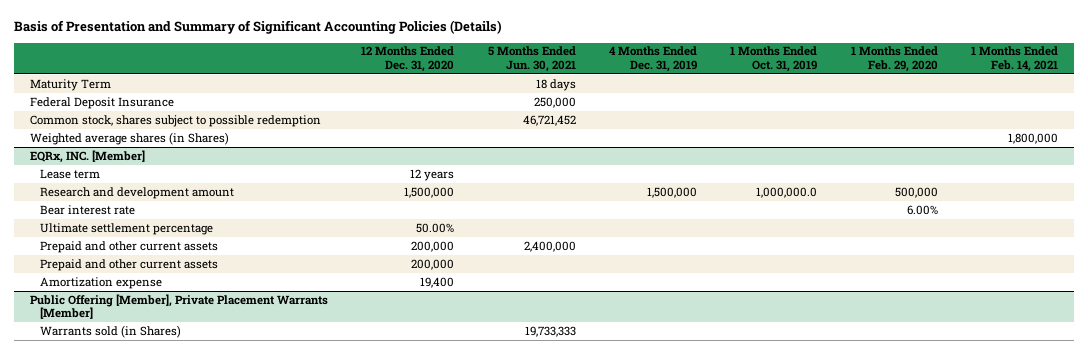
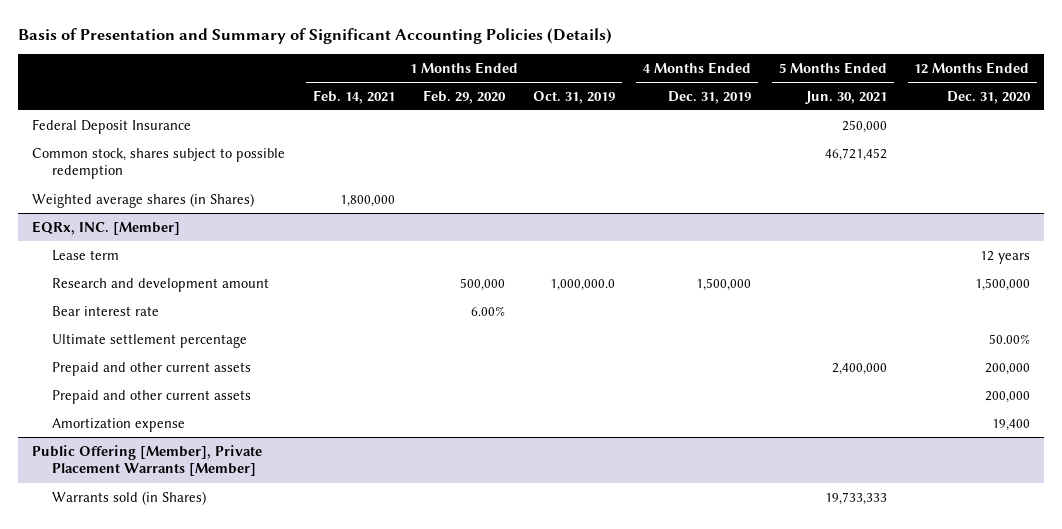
[30,78,112,91] Maturity Term -> none

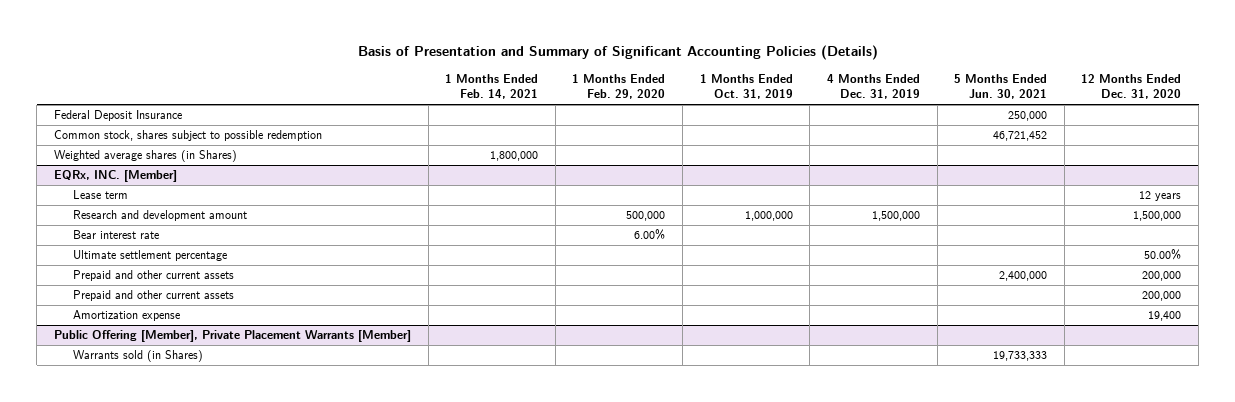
[549,278,615,291] 1,000,000.0 -> [744,211,793,222] 1,000,000

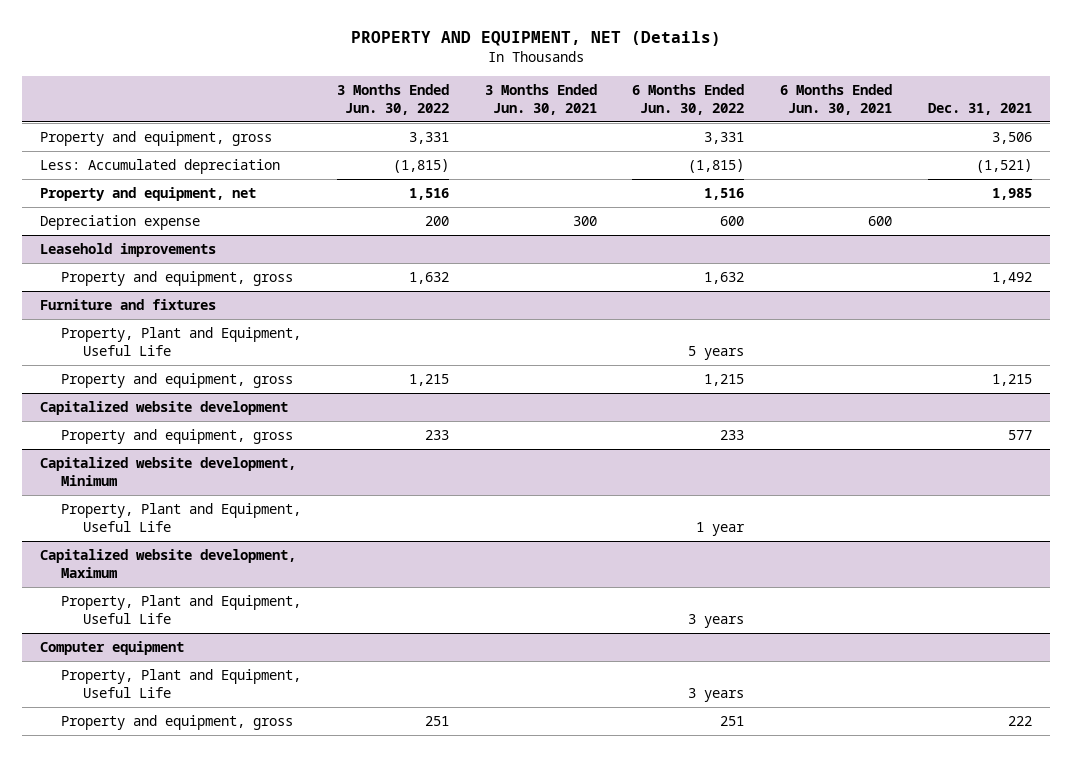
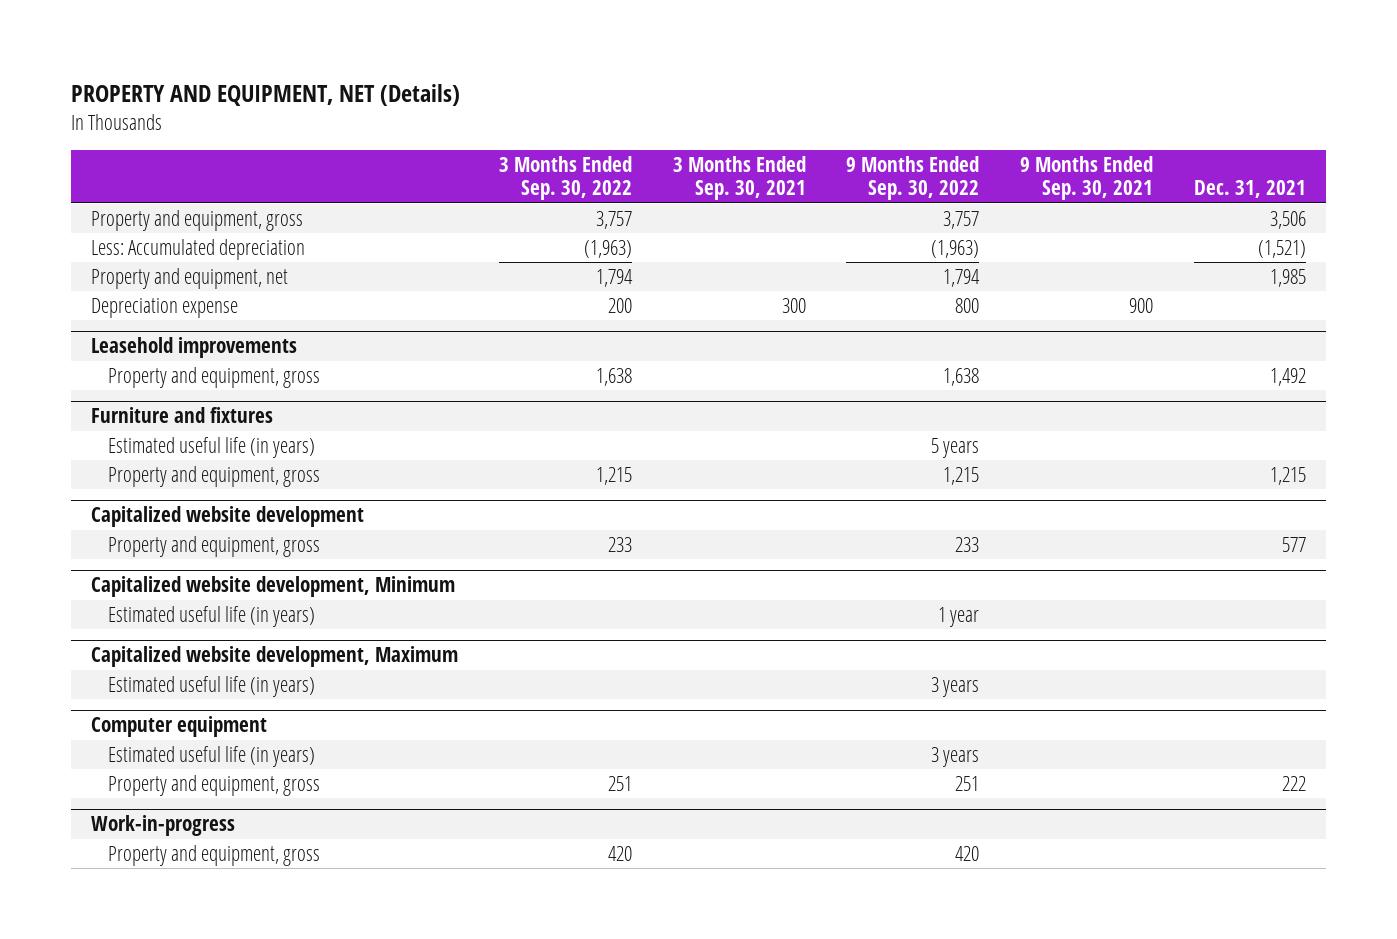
[337,84,450,116] 3 Months Ended Jun. 30, 2022 -> none
[484,84,597,116] 3 Months Ended Jun. 30, 2021 -> none
[632,84,745,116] 6 Months Ended Jun. 30, 2022 -> none
[780,84,893,116] 6 Months Ended Jun. 30, 2021 -> none
none -> [498,155,632,201] 3 Months Ended Sep. 30, 2022
none -> [672,155,806,201] 3 Months Ended Sep. 30, 2021
none -> [846,155,980,201] 9 Months Ended Sep. 30, 2022
none -> [1020,155,1154,201] 9 Months Ended Sep. 30, 2021
[61,327,302,356] Property, Plant and Equipment, Useful Life -> [108,436,316,458] Estimated useful life (in years)
[61,503,302,532] Property, Plant and Equipment, Useful Life -> [108,605,316,627] Estimated useful life (in years)
[61,595,302,624] Property, Plant and Equipment, Useful Life -> [108,675,316,697] Estimated useful life (in years)
[61,669,302,698] Property, Plant and Equipment, Useful Life -> [108,745,316,767] Estimated useful life (in years)
none -> [91,815,236,837] Work-in-progress
none -> [108,844,321,866] Property and equipment, gross

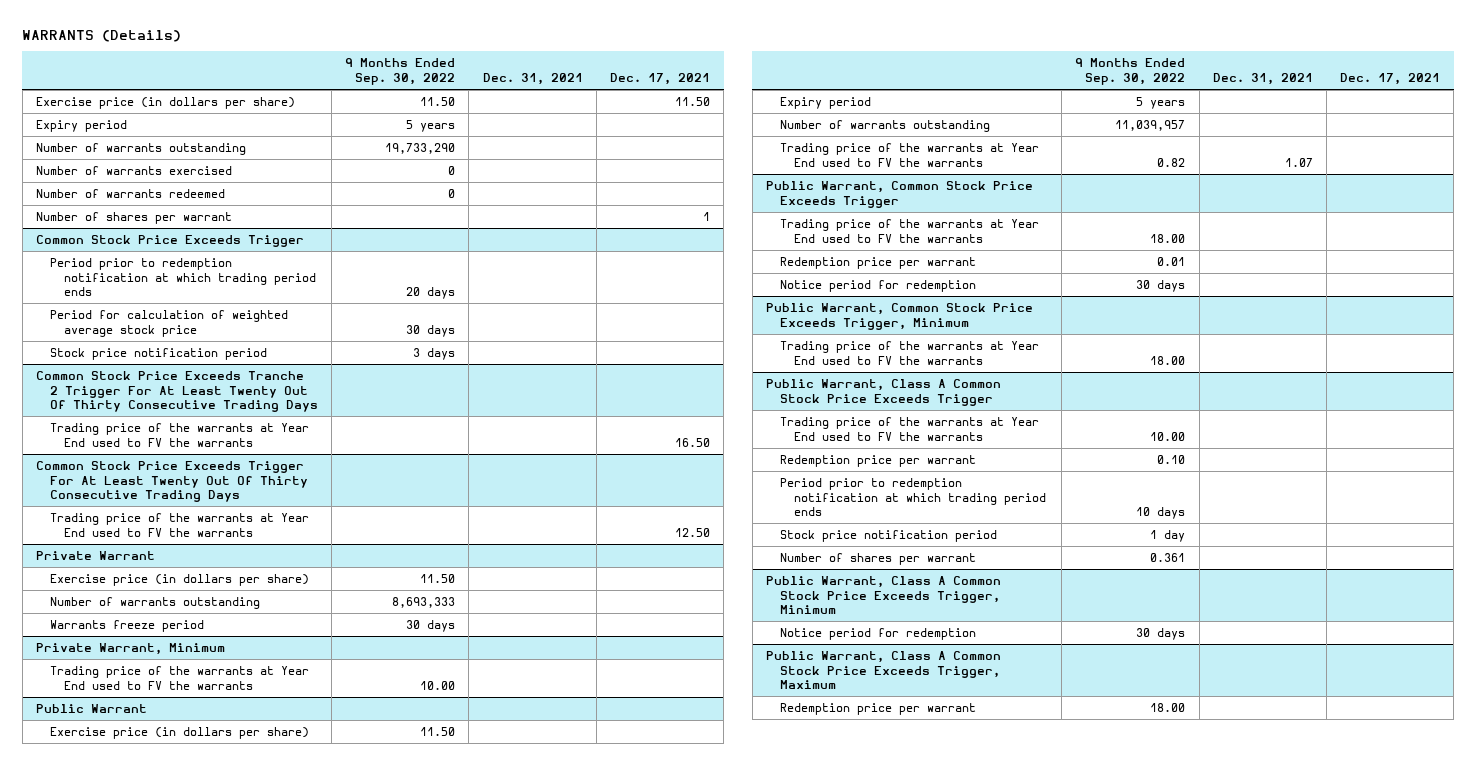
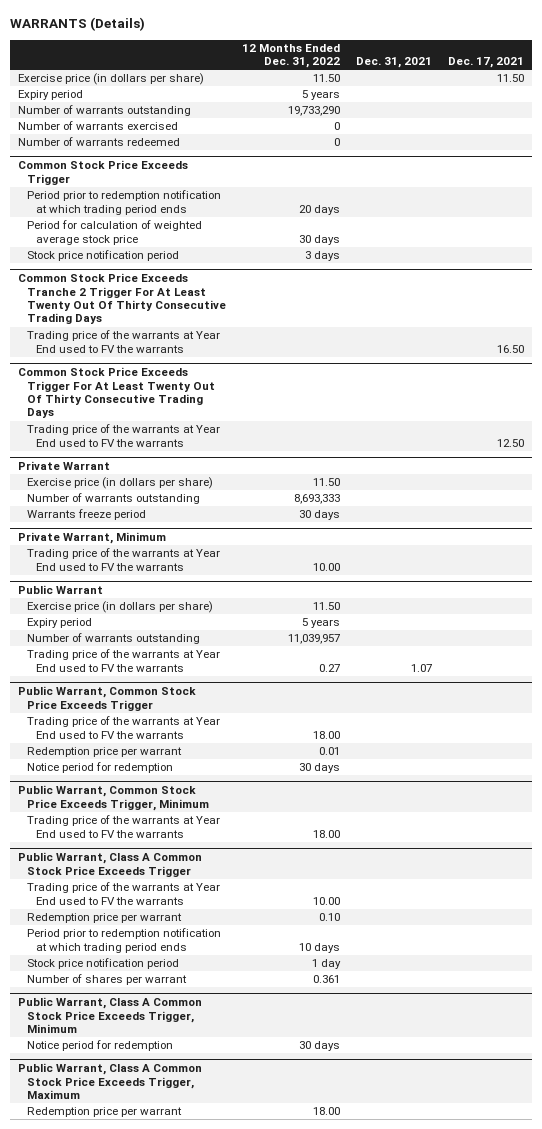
[345,58,456,86] 9 Months Ended Sep. 30, 2022 -> none
none -> [241,43,340,69] 12 Months Ended Dec. 31, 2022
[35,211,232,224] Number of shares per warrant -> none

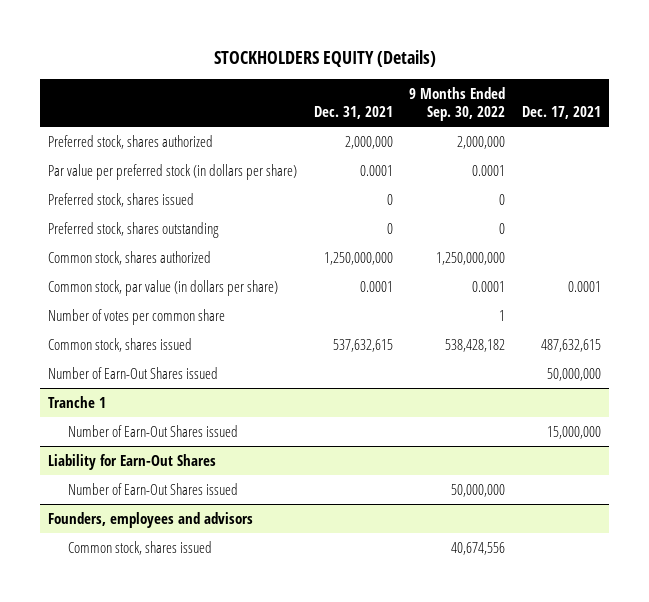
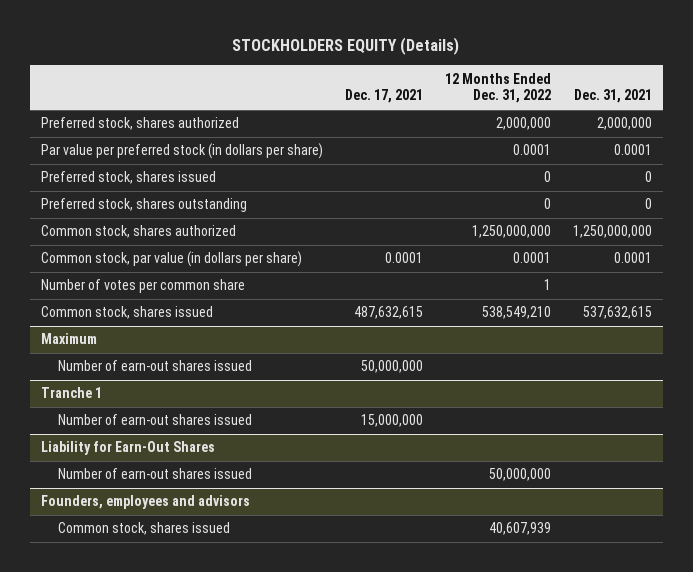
[409,86,506,121] 9 Months Ended Sep. 30, 2022 -> none
none -> [444,72,551,104] 12 Months Ended Dec. 31, 2022
[48,366,219,379] Number of Earn-Out Shares issued -> none
none -> [40,333,97,345] Maximum
none -> [58,360,253,372] Number of earn-out shares issued
[67,424,238,437] Number of Earn-Out Shares issued -> [58,414,253,426] Number of earn-out shares issued
[67,482,238,495] Number of Earn-Out Shares issued -> [58,468,253,480] Number of earn-out shares issued

